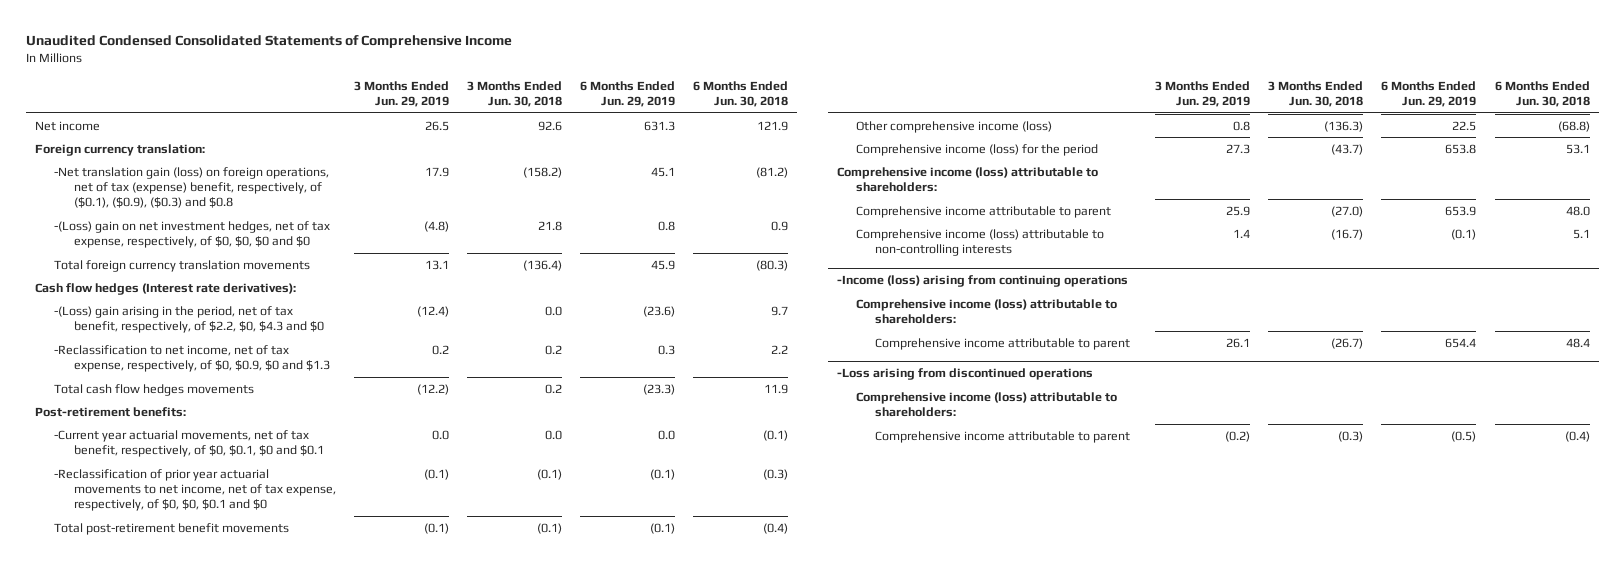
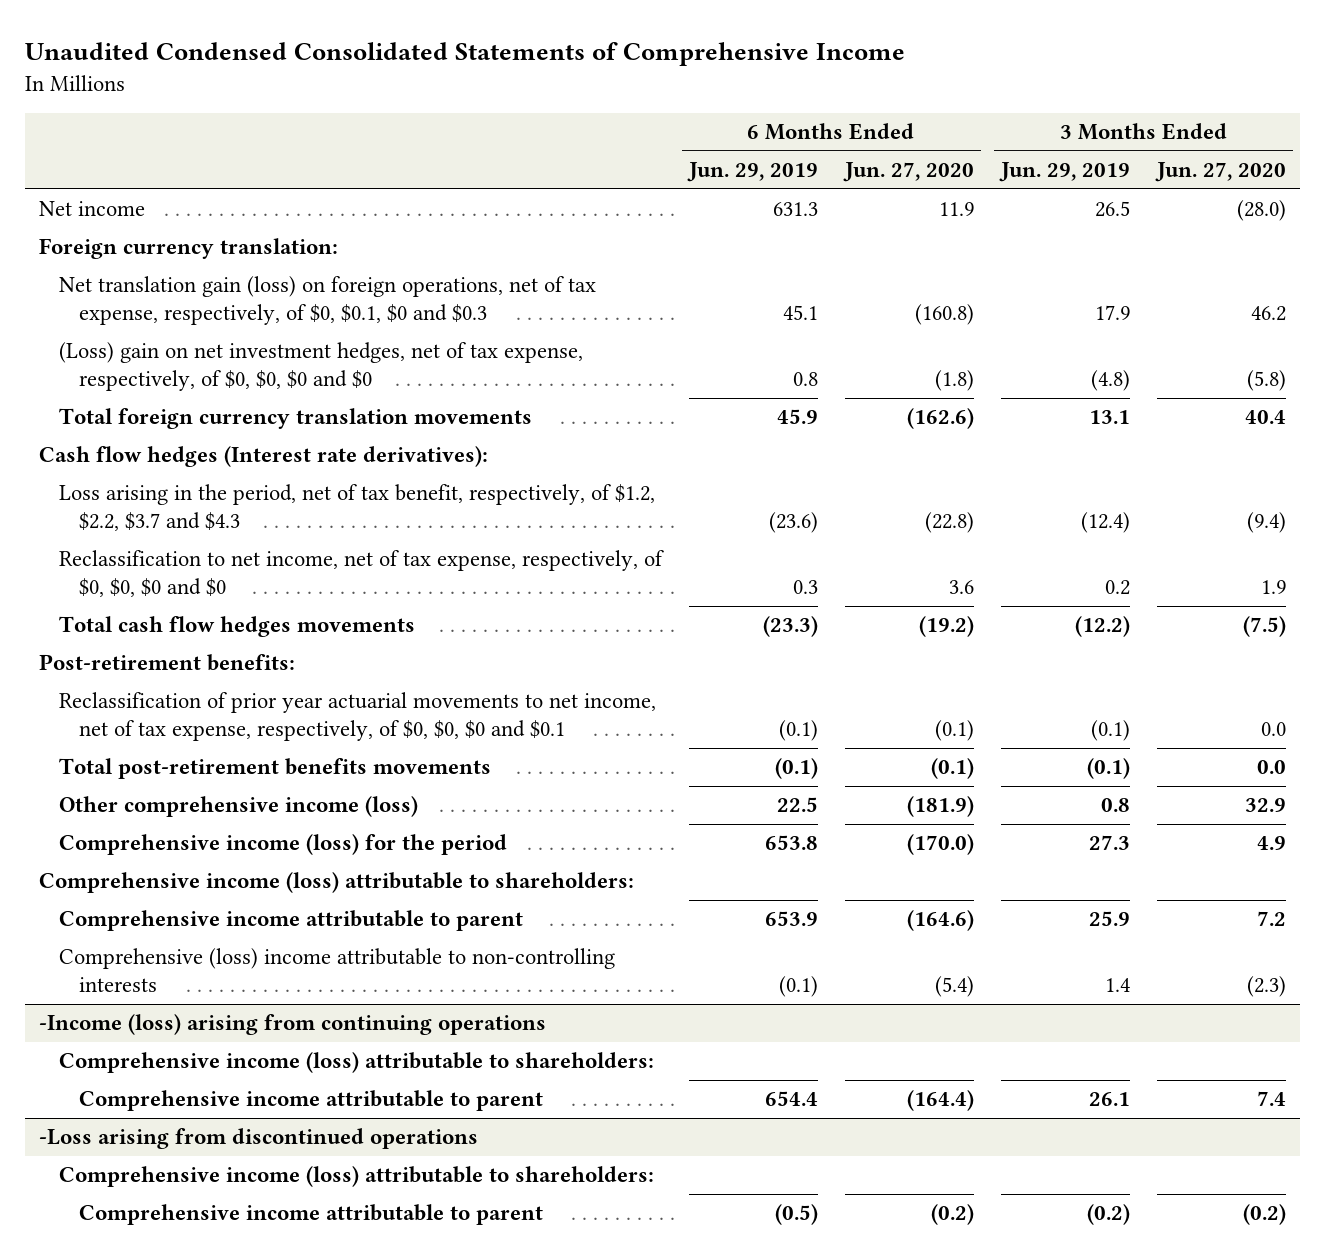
[466,80,562,108] 3 Months Ended Jun. 30, 2018 -> none
[692,80,788,108] 6 Months Ended Jun. 30, 2018 -> none
none -> [842,162,974,183] Jun. 27, 2020
none -> [1155,162,1287,183] Jun. 27, 2020
[54,166,330,209] -Net translation gain (loss) on foreign operations, net of tax (expense) benefit, respectively, of ($0.1), ($0.9), ($0.3) and $0.8 -> [58,276,596,326] Net translation gain (loss) on foreign operations, net of tax expense, respectively, of $0, $0.1, $0 and $0.3
[54,220,331,249] -(Loss) gain on net investment hedges, net of tax expense, respectively, of $0, $0, $0 and $0 -> [58,342,583,392] (Loss) gain on net investment hedges, net of tax expense, respectively, of $0, $0, $0 and $0
[54,305,324,334] -(Loss) gain arising in the period, net of tax benefit, respectively, of $2.2, $0, $4.3 and $0 -> [58,484,655,532] Loss arising in the period, net of tax benefit, respectively, of $1.2, $2.2, $3.7 and $4.3
[54,344,330,373] -Reclassification to net income, net of tax expense, respectively, of $0, $0.9, $0 and $1.3 -> [58,550,664,598] Reclassification to net income, net of tax expense, respectively, of $0, $0, $0 and $0
[54,429,324,458] -Current year actuarial movements, net of tax benefit, respectively, of $0, $0.1, $0 and $0.1 -> none
[54,468,336,512] -Reclassification of prior year actuarial movements to net income, net of tax expense, respectively, of $0, $0, $0.1 and $0 -> [58,692,656,742] Reclassification of prior year actuarial movements to net income, net of tax expense, respectively, of $0, $0, $0 and $0.1
[54,522,290,535] Total post-retirement benefit movements -> [58,758,491,780] Total post-retirement benefits movements
[856,228,1105,257] Comprehensive income (loss) attributable to non-controlling interests -> [58,948,615,993] Comprehensive (loss) income attributable to non-controlling interests

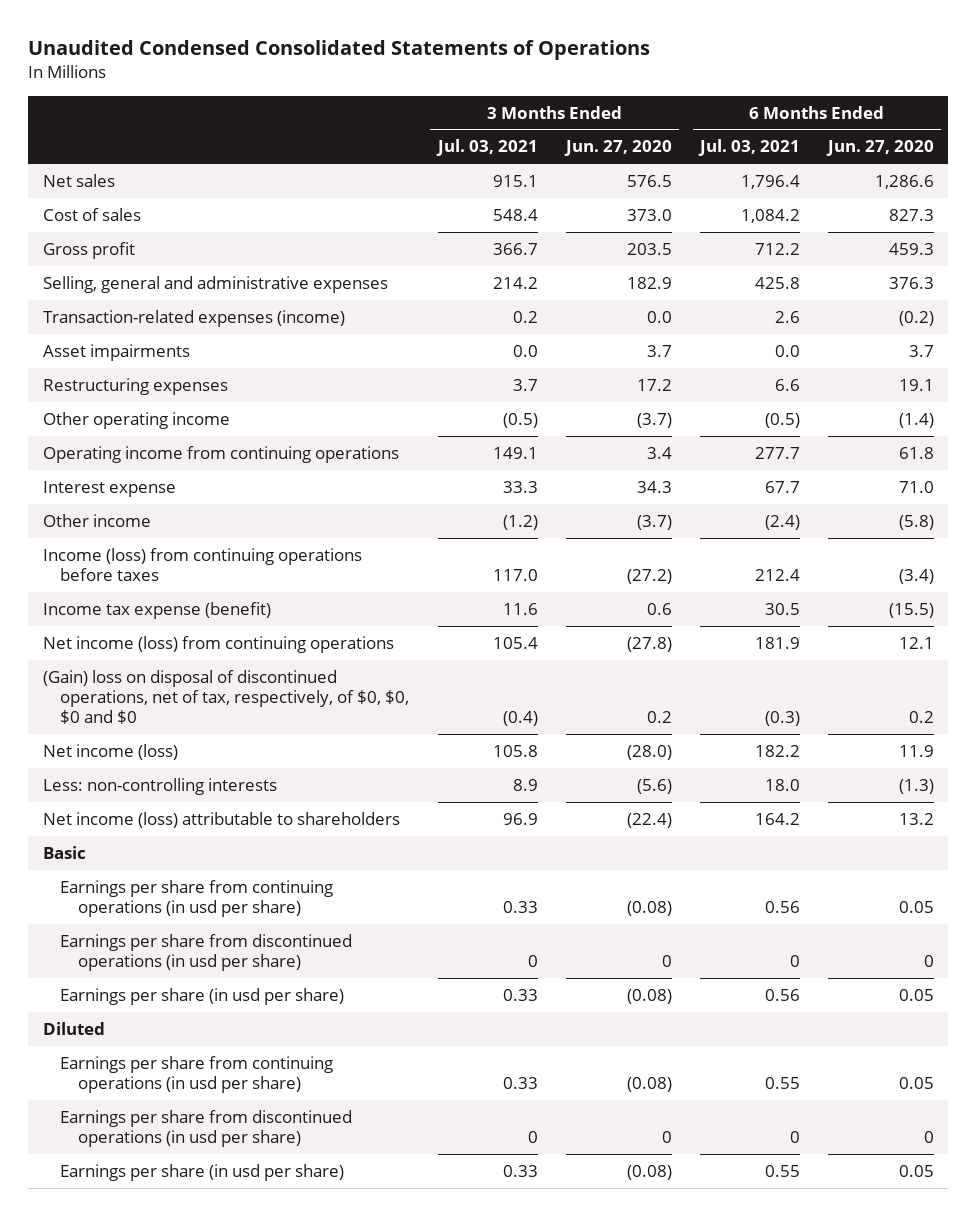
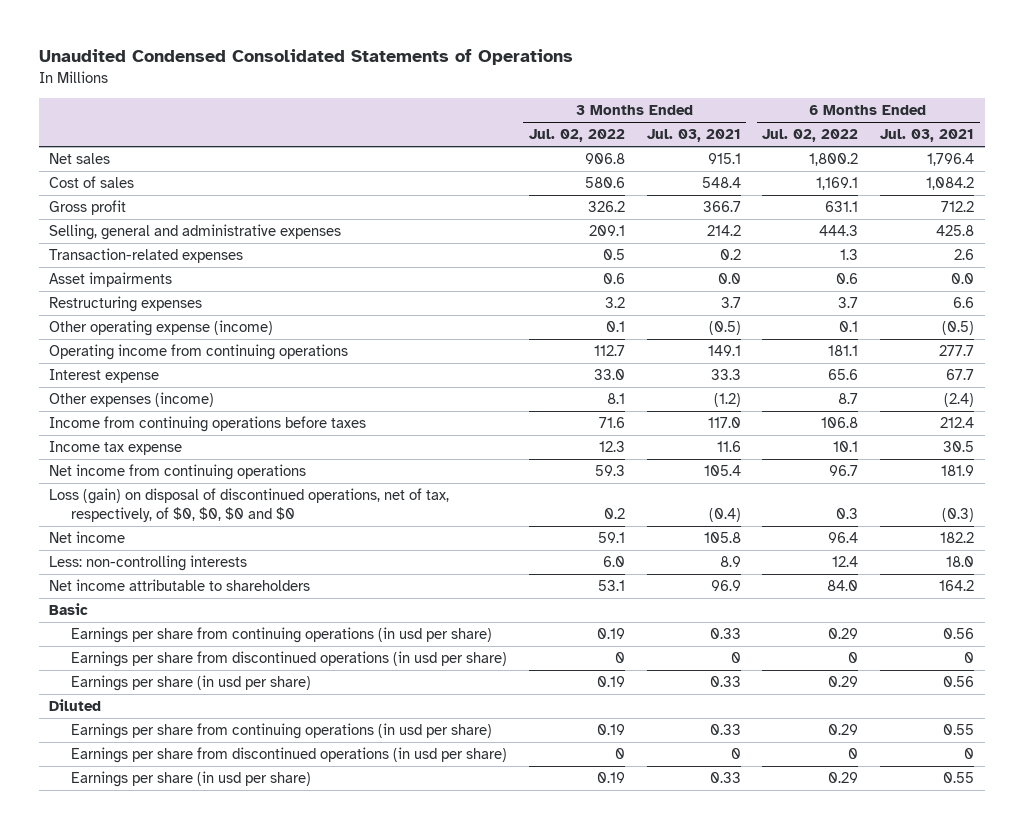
[563,140,672,157] Jun. 27, 2020 -> none
[826,140,935,157] Jun. 27, 2020 -> none
none -> [528,129,625,143] Jul. 02, 2022
none -> [762,129,859,143] Jul. 02, 2022
[42,309,345,327] Transaction-related expenses (income) -> [49,248,244,264] Transaction-related expenses
[42,411,230,429] Other operating income -> [49,320,274,337] Other operating expense (income)
[42,513,151,527] Other income -> [49,392,215,408] Other expenses (income)
[42,547,362,581] Income (loss) from continuing operations before taxes -> [49,416,367,433] Income from continuing operations before taxes
[42,601,271,619] Income tax expense (benefit) -> [49,441,183,456] Income tax expense
[42,635,394,653] Net income (loss) from continuing operations -> [49,464,307,481] Net income from continuing operations
[42,669,410,724] (Gain) loss on disposal of discontinued operations, net of tax, respectively, of $0, $0, $0 and $0 -> [49,488,450,522] Loss (gain) on disposal of discontinued operations, net of tax, respectively, of $0, $0, $0 and $0
[42,743,178,760] Net income (loss) -> [49,531,126,544] Net income
[42,811,400,828] Net income (loss) attributable to shareholders -> [49,579,311,592] Net income attributable to shareholders

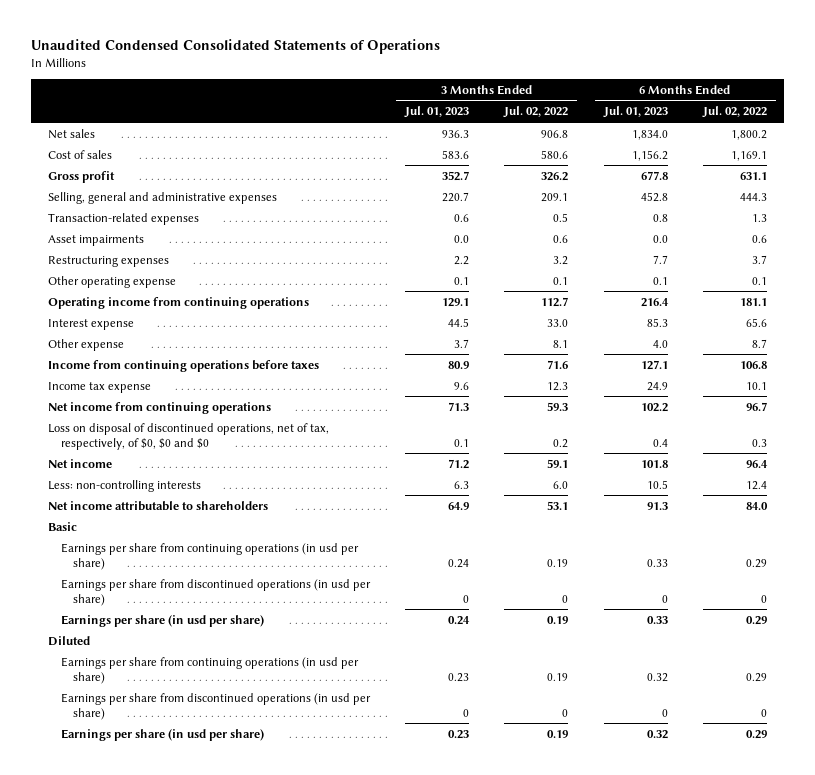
[646,129,741,143] Jul. 03, 2021 -> none
[880,129,975,143] Jul. 03, 2021 -> none
none -> [404,106,470,119] Jul. 01, 2023
none -> [602,106,668,119] Jul. 01, 2023
[49,320,274,337] Other operating expense (income) -> [48,275,177,288] Other operating expense
[49,392,215,408] Other expenses (income) -> [48,338,125,351] Other expense
[49,488,450,522] Loss (gain) on disposal of discontinued operations, net of tax, respectively, of $0, $0, $0 and $0 -> [48,422,330,450] Loss on disposal of discontinued operations, net of tax, respectively, of $0, $0 and $0

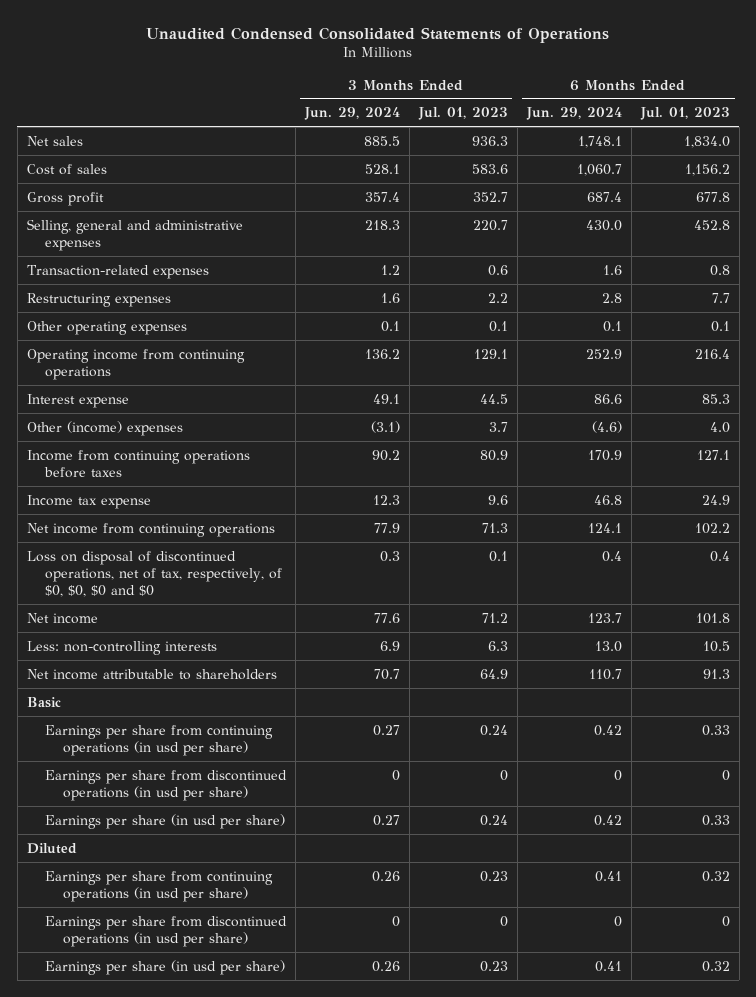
[503,106,569,119] Jul. 02, 2022 -> none
[701,106,767,119] Jul. 02, 2022 -> none
none -> [303,107,400,121] Jun. 29, 2024
none -> [525,107,622,121] Jun. 29, 2024
[48,234,145,246] Asset impairments -> none
[48,275,177,288] Other operating expense -> [26,320,187,335] Other operating expenses
[48,338,125,351] Other expense -> [26,420,183,436] Other (income) expenses
[48,422,330,450] Loss on disposal of discontinued operations, net of tax, respectively, of $0, $0 and $0 -> [26,550,282,598] Loss on disposal of discontinued operations, net of tax, respectively, of $0, $0, $0 and $0

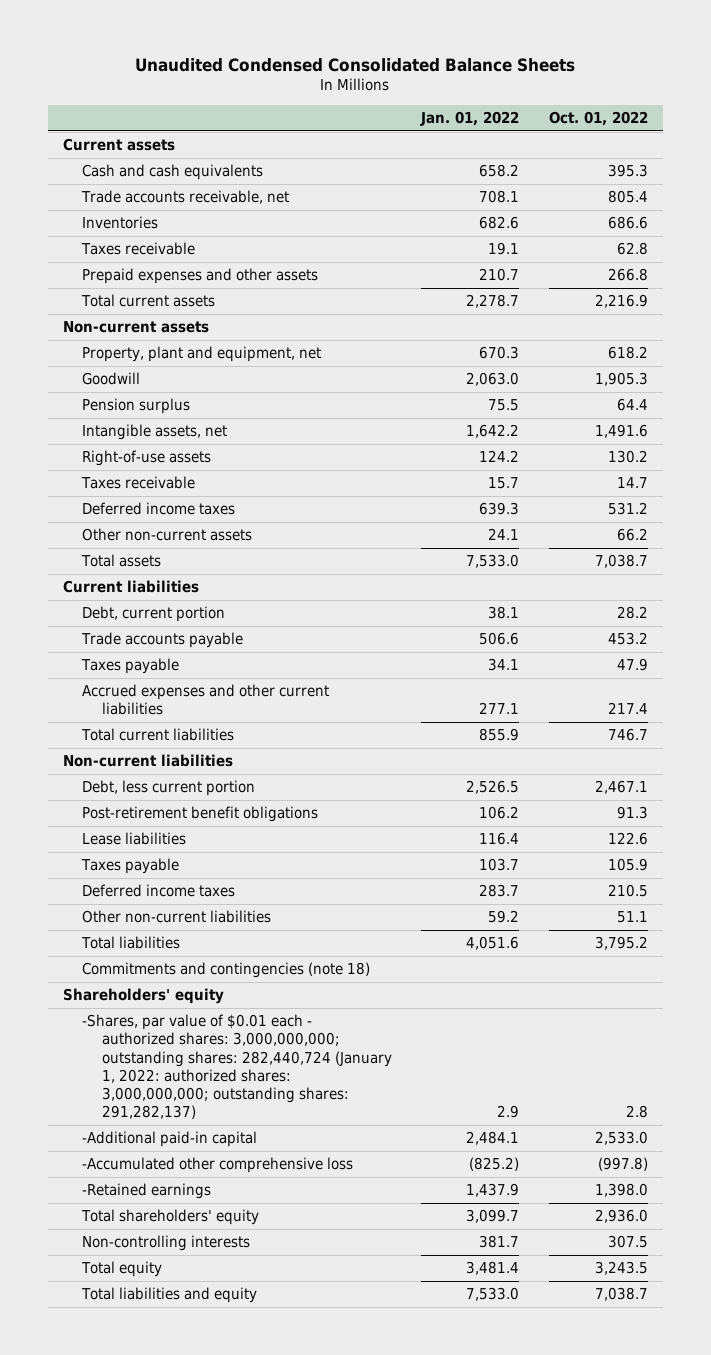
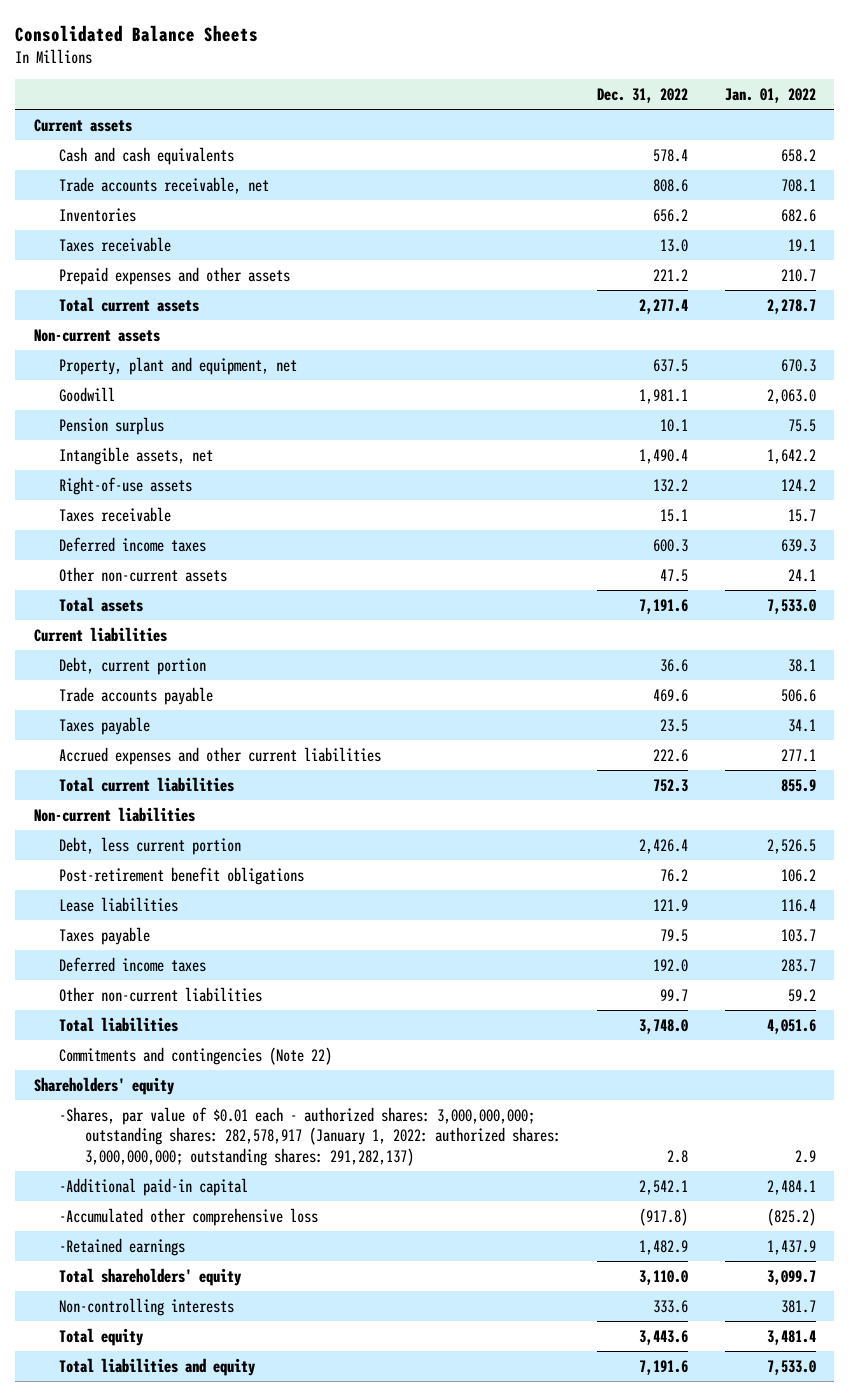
[135,57,576,72] Unaudited Condensed Consolidated Balance Sheets -> [15,24,259,42] Consolidated Balance Sheets
[549,111,649,127] Oct. 01, 2022 -> none
none -> [597,87,689,103] Dec. 31, 2022
[82,962,371,979] Commitments and contingencies (note 18) -> [59,1046,333,1065] Commitments and contingencies (Note 22)
[82,1014,392,1119] -Shares, par value of $0.01 each - authorized shares: 3,000,000,000; outstanding shares: 282,440,724 (January 1, 2022: authorized shares: 3,000,000,000; outstanding shares: 291,282,137) -> [59,1106,561,1166] -Shares, par value of $0.01 each - authorized shares: 3,000,000,000; outstanding shares: 282,578,917 (January 1, 2022: authorized shares: 3,000,000,000; outstanding shares: 291,282,137)

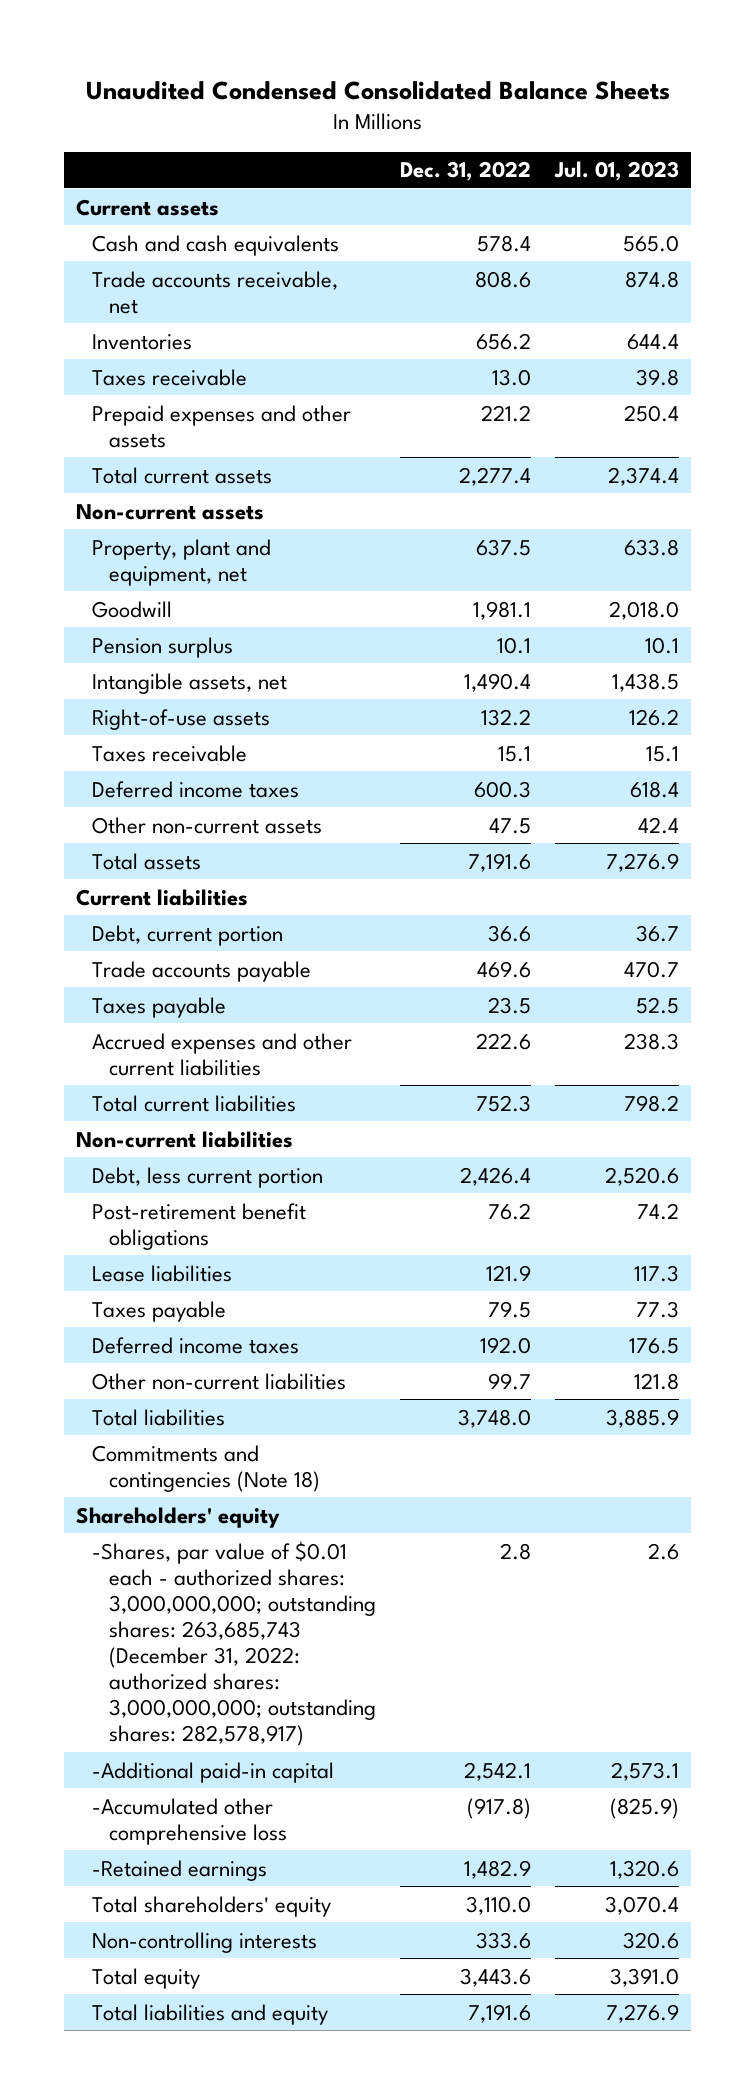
[15,24,259,42] Consolidated Balance Sheets -> [85,80,670,100] Unaudited Condensed Consolidated Balance Sheets
[725,87,817,103] Jan. 01, 2022 -> none
none -> [554,161,680,182] Jul. 01, 2023
[59,1046,333,1065] Commitments and contingencies (Note 22) -> [92,1444,320,1492] Commitments and contingencies (Note 18)
[59,1106,561,1166] -Shares, par value of $0.01 each - authorized shares: 3,000,000,000; outstanding shares: 282,578,917 (January 1, 2022: authorized shares: 3,000,000,000; outstanding shares: 291,282,137) -> [92,1540,376,1747] -Shares, par value of $0.01 each - authorized shares: 3,000,000,000; outstanding shares: 263,685,743 (December 31, 2022: authorized shares: 3,000,000,000; outstanding shares: 282,578,917)

